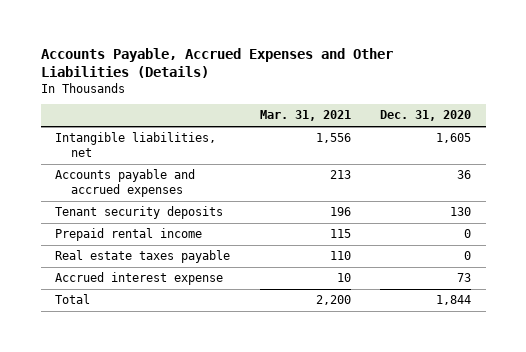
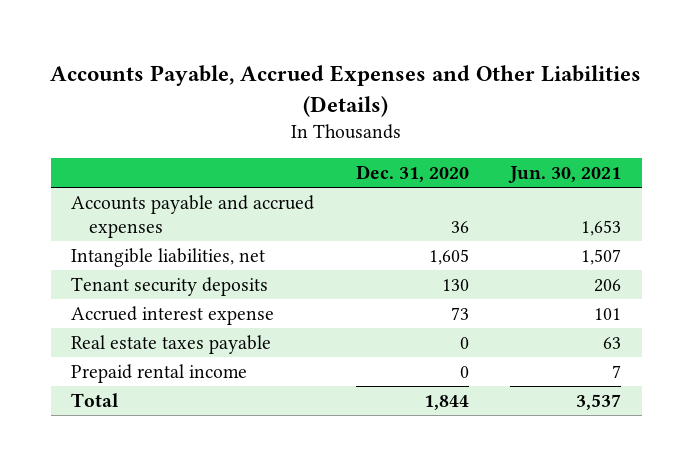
[259,110,351,122] Mar. 31, 2021 -> none
none -> [508,166,622,184] Jun. 30, 2021
[55,132,217,157] Intangible liabilities, net -> [71,247,266,267] Intangible liabilities, net
[55,250,231,264] Real estate taxes payable -> [71,334,272,354] Real estate taxes payable
[55,228,203,242] Prepaid rental income -> [71,363,248,383] Prepaid rental income

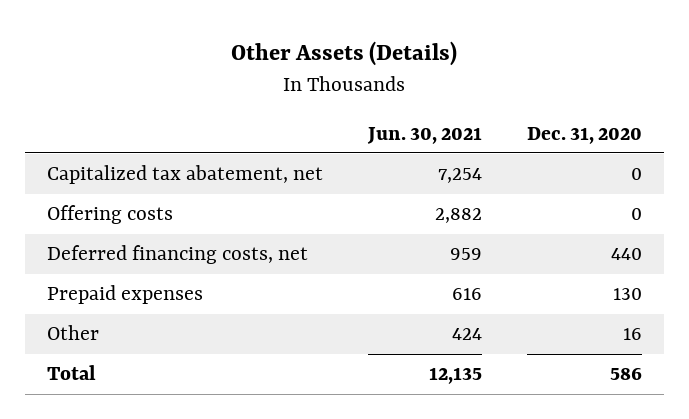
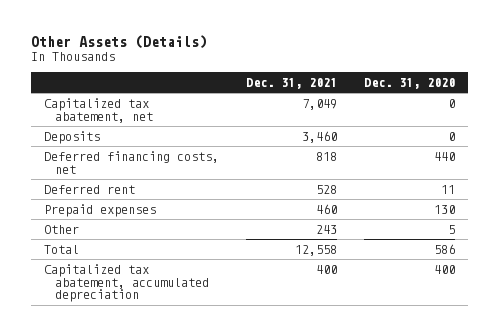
[366,126,482,144] Jun. 30, 2021 -> none
none -> [245,77,337,89] Dec. 31, 2021
[47,205,174,225] Offering costs -> none
none -> [44,130,101,144] Deposits
none -> [44,184,136,194] Deferred rent
[622,328,642,341] 16 -> [447,224,455,234] 5
none -> [44,263,209,303] Capitalized tax abatement, accumulated depreciation

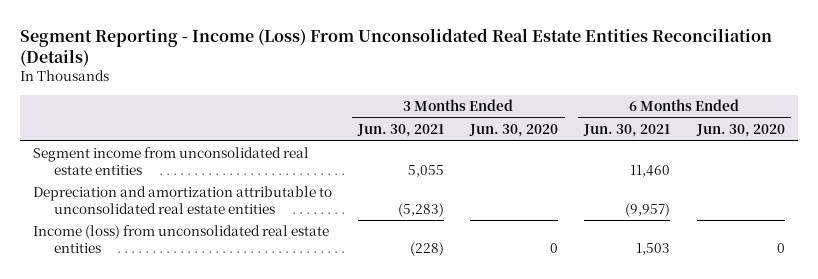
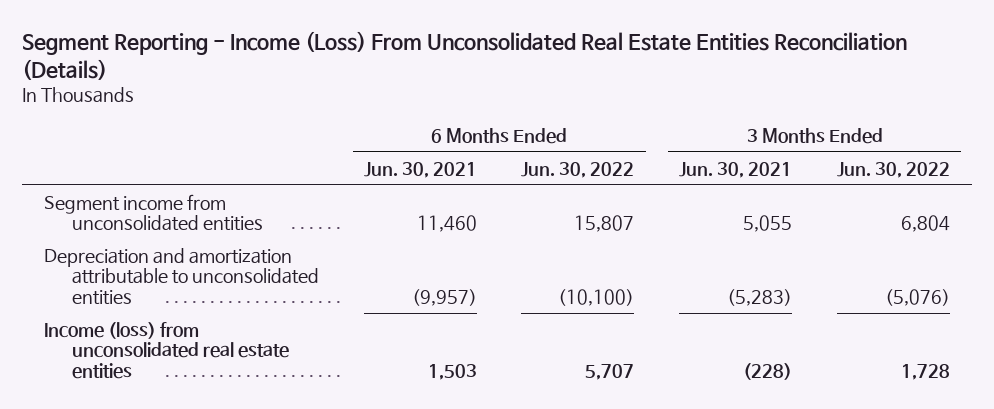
[469,124,559,138] Jun. 30, 2020 -> none
[695,124,785,138] Jun. 30, 2020 -> none
none -> [521,161,635,178] Jun. 30, 2022
none -> [836,161,950,178] Jun. 30, 2022
[33,147,310,175] Segment income from unconsolidated real estate entities -> [44,193,264,232] Segment income from unconsolidated entities
[33,186,333,214] Depreciation and amortization attributable to unconsolidated real estate entities -> [44,247,320,305] Depreciation and amortization attributable to unconsolidated entities

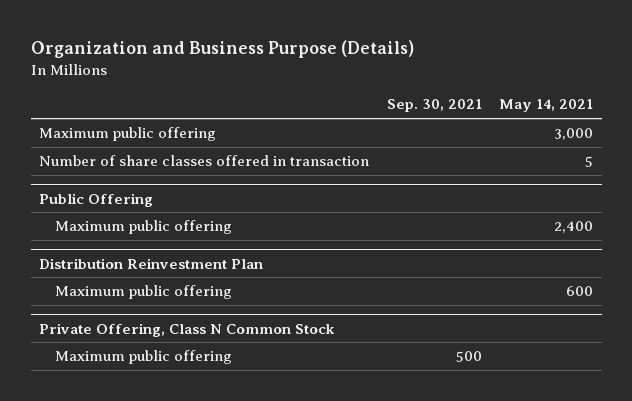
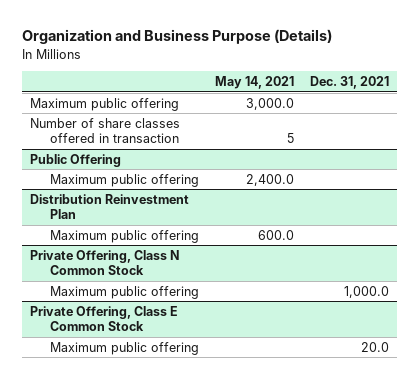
[386,99,482,113] Sep. 30, 2021 -> none
none -> [309,75,389,89] Dec. 31, 2021
[554,128,594,141] 3,000 -> [245,97,294,110] 3,000.0
[554,221,594,234] 2,400 -> [245,173,294,186] 2,400.0
[566,286,594,297] 600 -> [257,229,294,240] 600.0
none -> [29,305,178,332] Private Offering, Class E Common Stock
none -> [49,341,199,355] Maximum public offering

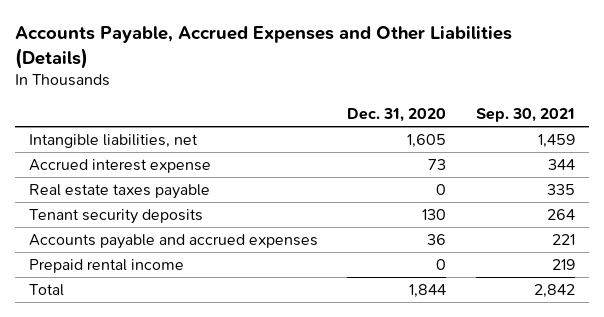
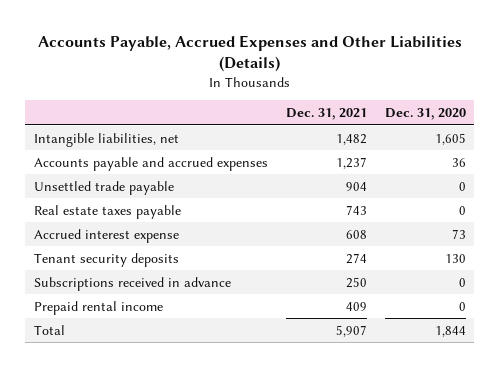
[475,108,575,123] Sep. 30, 2021 -> none
none -> [285,107,367,120] Dec. 31, 2021
[29,233,319,249] Accounts payable and accrued expenses -> [34,156,269,171] Accounts payable and accrued expenses
none -> [34,180,175,195] Unsettled trade payable
[29,158,212,173] Accrued interest expense -> [34,228,180,243] Accrued interest expense
none -> [34,276,232,291] Subscriptions received in advance

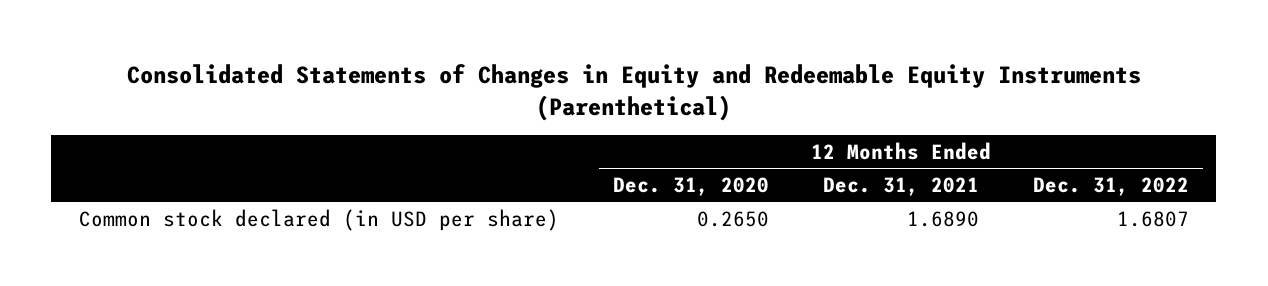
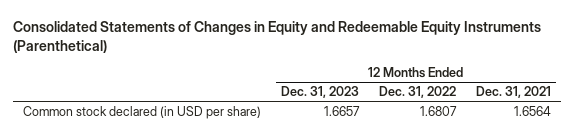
[612,176,769,196] Dec. 31, 2020 -> none
none -> [280,86,359,99] Dec. 31, 2023
[906,210,979,227] 1.6890 -> [514,105,552,116] 1.6564

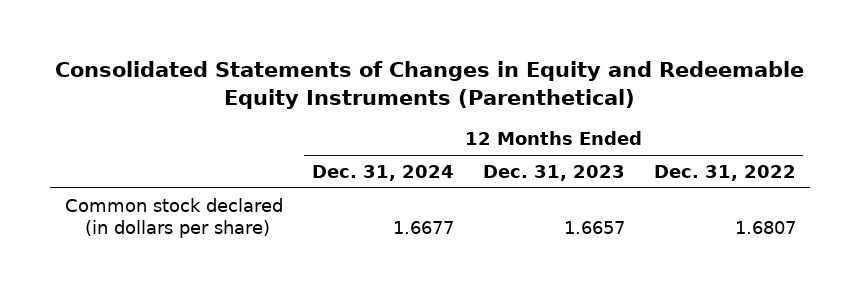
[476,86,552,99] Dec. 31, 2021 -> none
none -> [311,164,454,181] Dec. 31, 2024
[22,105,261,119] Common stock declared (in USD per share) -> [64,197,283,239] Common stock declared (in dollars per share)

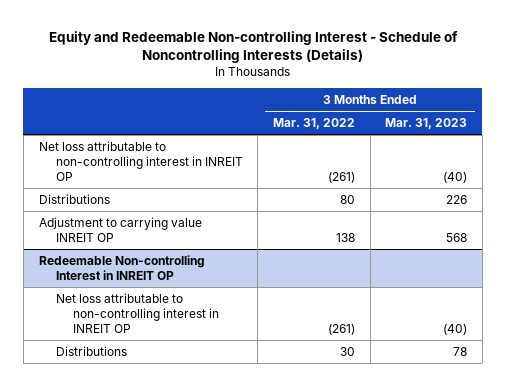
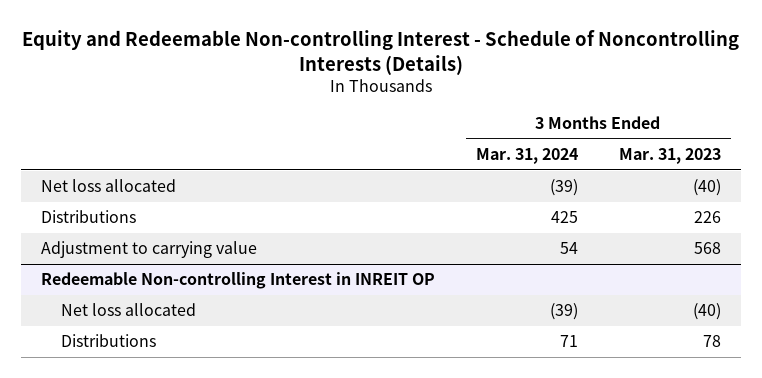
[272,117,355,129] Mar. 31, 2022 -> none
none -> [475,148,578,165] Mar. 31, 2024
[38,140,243,181] Net loss attributable to non-controlling interest in INREIT OP -> [41,179,177,193] Net loss allocated
[38,216,202,242] Adjustment to carrying value INREIT OP -> [41,241,258,259] Adjustment to carrying value
[55,292,219,333] Net loss attributable to non-controlling interest in INREIT OP -> [60,303,196,317] Net loss allocated

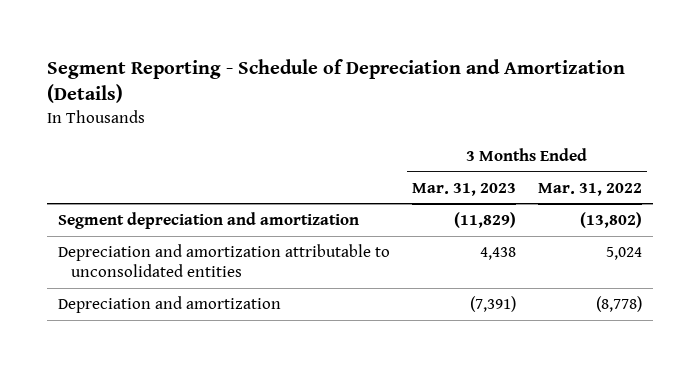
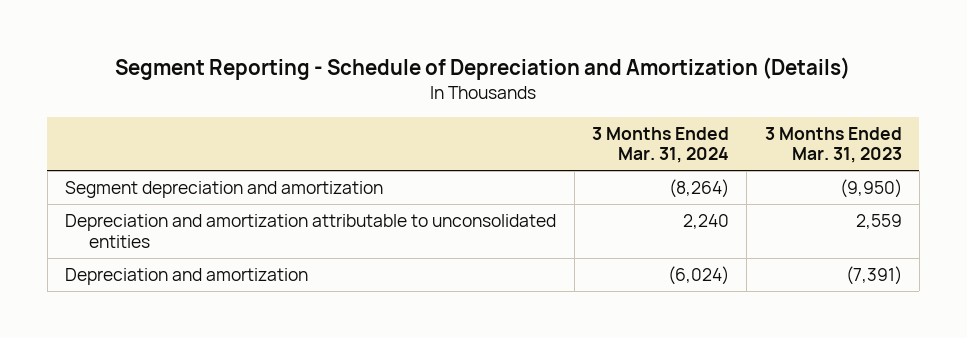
[537,182,642,196] Mar. 31, 2022 -> none
none -> [591,126,729,164] 3 Months Ended Mar. 31, 2024
[454,212,517,229] (11,829) -> [839,179,902,199] (9,950)
[480,247,517,261] 4,438 -> [855,214,902,230] 2,559

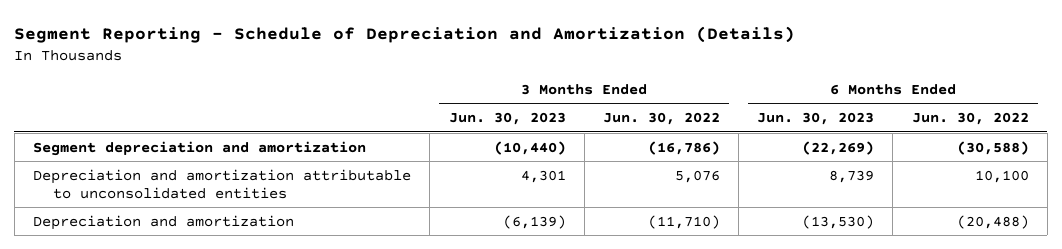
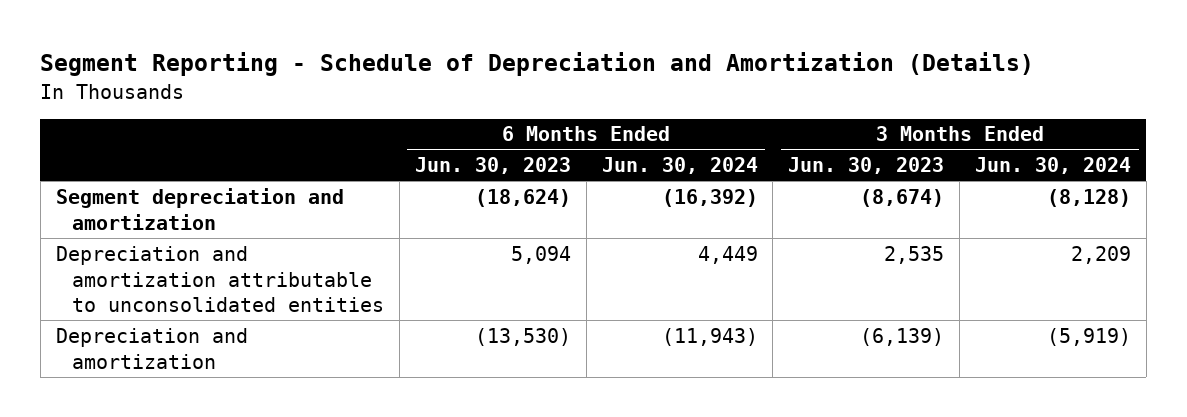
[602,112,720,126] Jun. 30, 2022 -> none
[911,112,1029,126] Jun. 30, 2022 -> none
none -> [601,157,758,175] Jun. 30, 2024
none -> [975,157,1132,175] Jun. 30, 2024
[493,140,566,155] (10,440) -> [860,188,945,207] (8,674)
[802,140,875,155] (22,269) -> [474,188,571,207] (18,624)
[520,169,566,183] 4,301 -> [884,245,945,264] 2,535
[829,169,875,183] 8,739 -> [510,245,571,264] 5,094

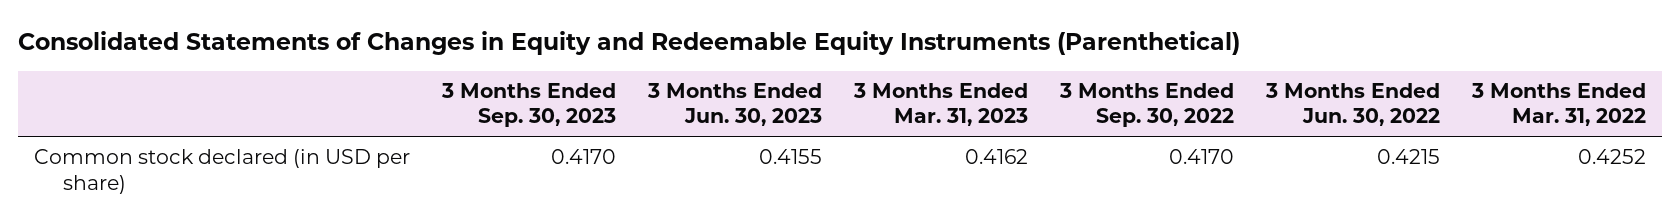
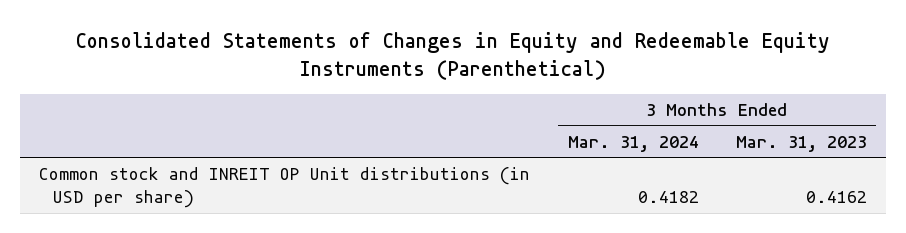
[441,83,617,128] 3 Months Ended Sep. 30, 2023 -> none
[647,83,823,127] 3 Months Ended Jun. 30, 2023 -> none
[1059,83,1235,128] 3 Months Ended Sep. 30, 2022 -> none
[1265,83,1441,127] 3 Months Ended Jun. 30, 2022 -> none
[1470,83,1646,127] 3 Months Ended Mar. 31, 2022 -> none
none -> [567,135,699,152] Mar. 31, 2024
[34,149,411,194] Common stock declared (in USD per share) -> [39,167,531,208] Common stock and INREIT OP Unit distributions (in USD per share)

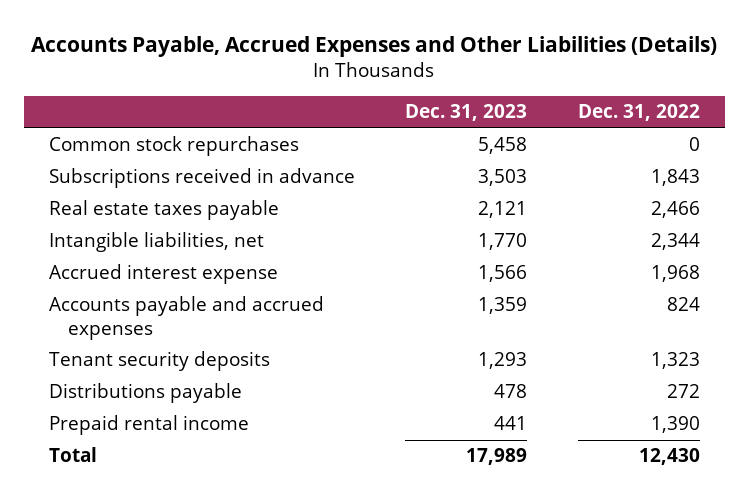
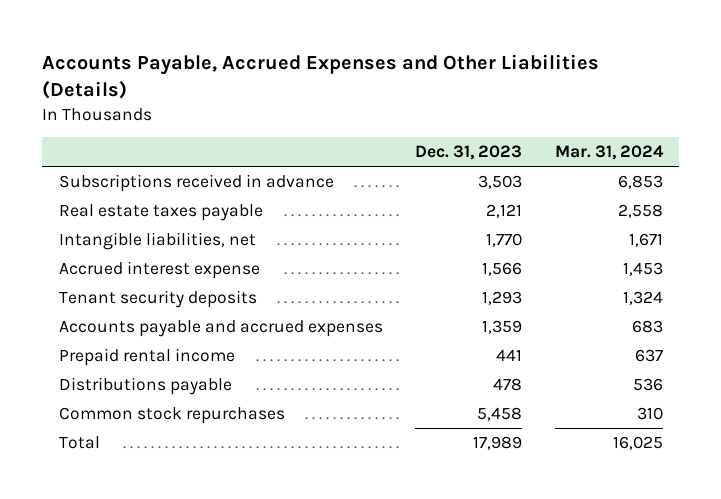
[577,104,700,122] Dec. 31, 2022 -> none
none -> [554,145,664,161] Mar. 31, 2024
[49,296,325,340] Accounts payable and accrued expenses -> [58,319,383,337] Accounts payable and accrued expenses
[49,383,243,404] Distributions payable -> [58,376,232,395] Distributions payable
[49,136,300,157] Common stock repurchases -> [58,406,285,424] Common stock repurchases

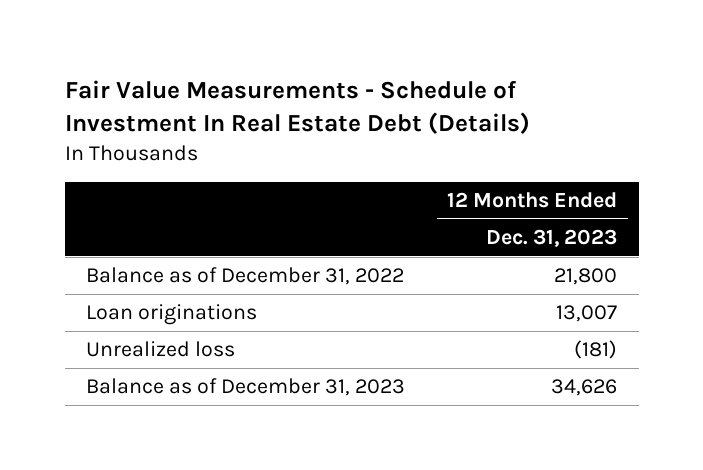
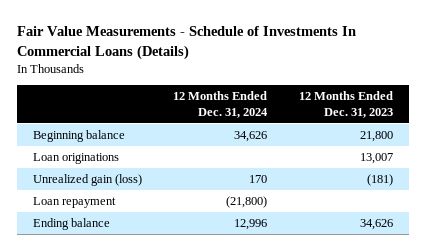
[64,80,530,135] Fair Value Measurements - Schedule of Investment In Real Estate Debt (Details) -> [16,26,356,60] Fair Value Measurements - Schedule of Investments In Commercial Loans (Details)
none -> [173,91,269,118] 12 Months Ended Dec. 31, 2024
[86,267,405,286] Balance as of December 31, 2022 -> [32,130,125,143] Beginning balance
[86,341,236,358] Unrealized loss -> [32,174,142,187] Unrealized gain (loss)
none -> [32,197,116,209] Loan repayment
[86,378,406,397] Balance as of December 31, 2023 -> [32,218,110,231] Ending balance

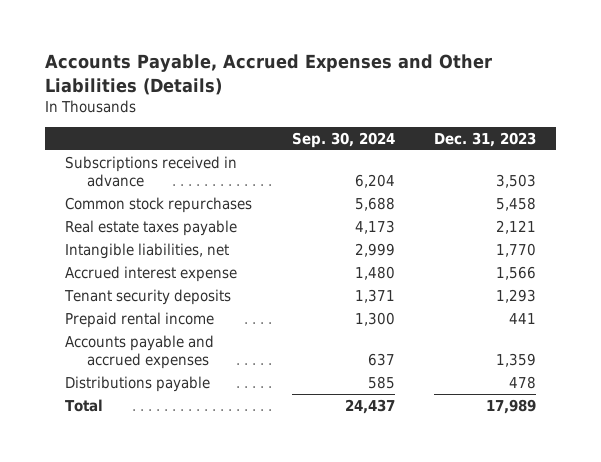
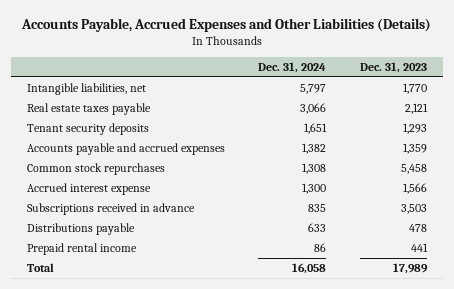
[291,131,395,148] Sep. 30, 2024 -> none
none -> [258,61,327,73] Dec. 31, 2024
[64,219,237,236] Real estate taxes payable -> [27,103,152,116] Real estate taxes payable
[64,196,252,213] Common stock repurchases -> [27,163,166,176] Common stock repurchases
[64,265,237,282] Accrued interest expense -> [27,183,152,196] Accrued interest expense
[64,155,237,188] Subscriptions received in advance -> [27,203,196,216] Subscriptions received in advance
[64,311,214,328] Prepaid rental income -> [27,243,138,256] Prepaid rental income

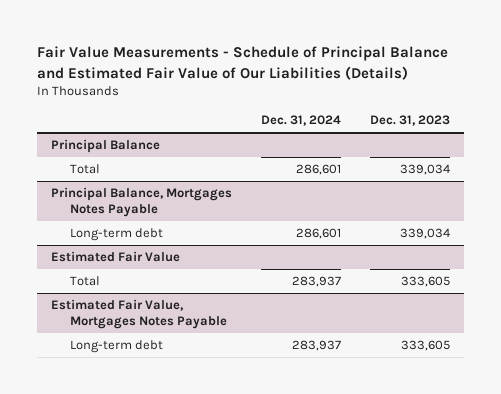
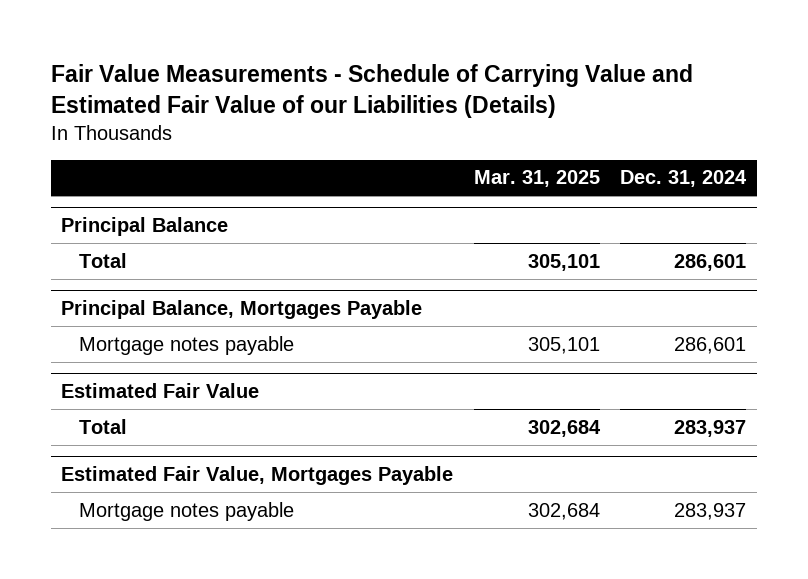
[37,46,449,80] Fair Value Measurements - Schedule of Principal Balance and Estimated Fair Value of Our Liabilities (Details) -> [50,63,693,118] Fair Value Measurements - Schedule of Carrying Value and Estimated Fair Value of our Liabilities (Details)
[369,115,450,127] Dec. 31, 2023 -> none
none -> [473,170,600,188] Mar. 31, 2025
[51,186,233,218] Principal Balance, Mortgages Notes Payable -> [61,300,423,320] Principal Balance, Mortgages Payable
[69,227,163,241] Long-term debt -> [78,335,294,355] Mortgage notes payable
[51,298,227,330] Estimated Fair Value, Mortgages Notes Payable -> [61,466,454,486] Estimated Fair Value, Mortgages Payable
[69,339,163,353] Long-term debt -> [78,501,294,521] Mortgage notes payable

